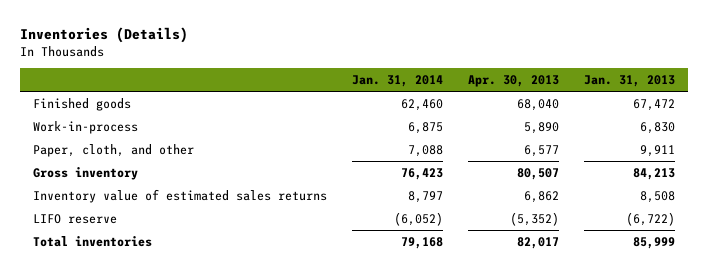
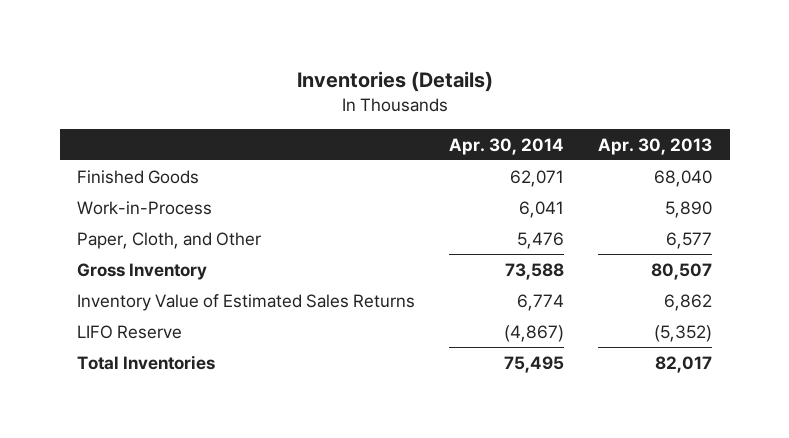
[351,74,443,87] Jan. 31, 2014 -> none
[584,74,676,87] Jan. 31, 2013 -> none
none -> [449,137,565,155] Apr. 30, 2014
[32,97,131,111] Finished goods -> [76,169,199,184] Finished Goods
[32,120,138,134] Work-in-process -> [76,200,212,215] Work-in-Process
[32,143,194,157] Paper, cloth, and other -> [76,231,261,249] Paper, Cloth, and Other
[32,166,138,180] Gross inventory -> [76,262,207,280] Gross Inventory
[32,188,327,203] Inventory value of estimated sales returns -> [76,293,415,311] Inventory Value of Estimated Sales Returns
[32,213,117,224] LIFO reserve -> [76,324,182,339] LIFO Reserve
[32,235,152,247] Total inventories -> [76,354,215,370] Total Inventories

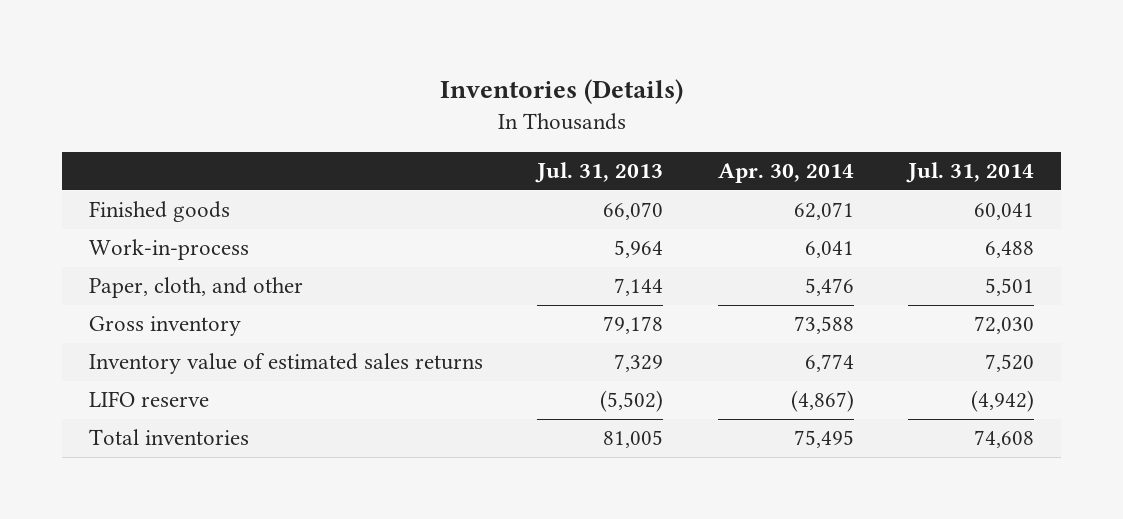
[598,137,713,155] Apr. 30, 2013 -> none
none -> [535,162,664,184] Jul. 31, 2013
none -> [905,162,1034,184] Jul. 31, 2014
[76,169,199,184] Finished Goods -> [89,201,231,223] Finished goods
[76,200,212,215] Work-in-Process -> [89,239,250,261] Work-in-process
[76,231,261,249] Paper, Cloth, and Other -> [89,277,304,299] Paper, cloth, and other
[76,262,207,280] Gross Inventory -> [89,316,242,337] Gross inventory
[76,293,415,311] Inventory Value of Estimated Sales Returns -> [89,353,484,375] Inventory value of estimated sales returns
[76,324,182,339] LIFO Reserve -> [89,391,210,408] LIFO reserve
[76,354,215,370] Total Inventories -> [89,429,250,446] Total inventories

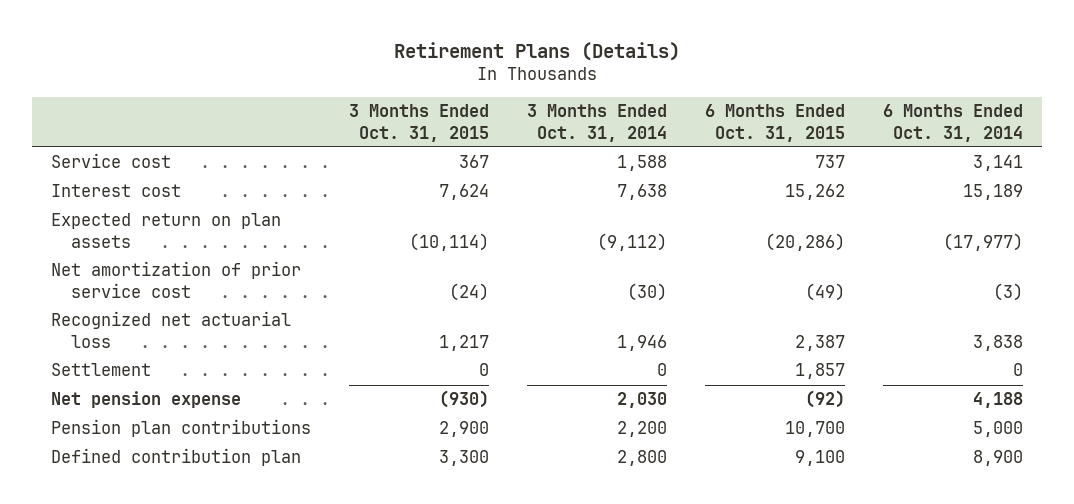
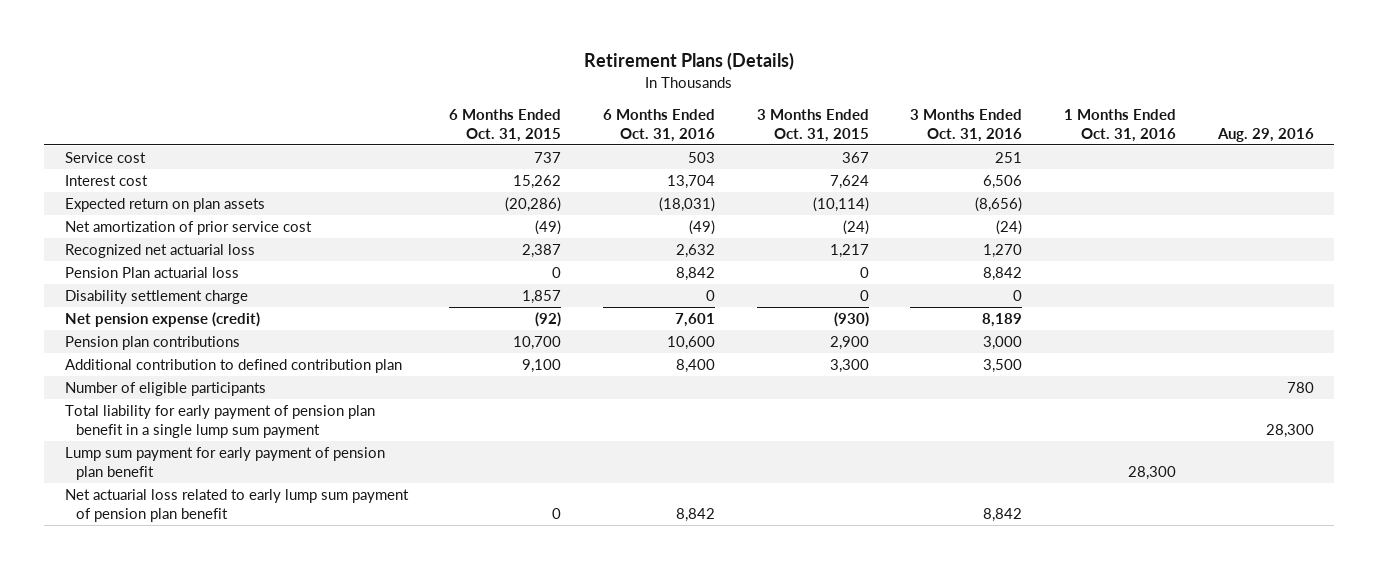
[526,104,667,142] 3 Months Ended Oct. 31, 2014 -> none
[882,104,1023,142] 6 Months Ended Oct. 31, 2014 -> none
none -> [602,109,715,142] 6 Months Ended Oct. 31, 2016
none -> [910,109,1023,142] 3 Months Ended Oct. 31, 2016
none -> [1063,109,1176,142] 1 Months Ended Oct. 31, 2016
none -> [1216,127,1314,142] Aug. 29, 2016
none -> [64,266,239,278] Pension Plan actuarial loss
[50,363,151,377] Settlement -> [64,289,248,304] Disability settlement charge
[50,391,241,409] Net pension expense -> [64,311,260,327] Net pension expense (credit)
[50,448,301,467] Defined contribution plan -> [64,358,402,373] Additional contribution to defined contribution plan
none -> [64,381,266,396] Number of eligible participants
none -> [64,404,375,438] Total liability for early payment of pension plan benefit in a single lump sum payment
none -> [64,446,385,480] Lump sum payment for early payment of pension plan benefit
none -> [64,488,409,522] Net actuarial loss related to early lump sum payment of pension plan benefit

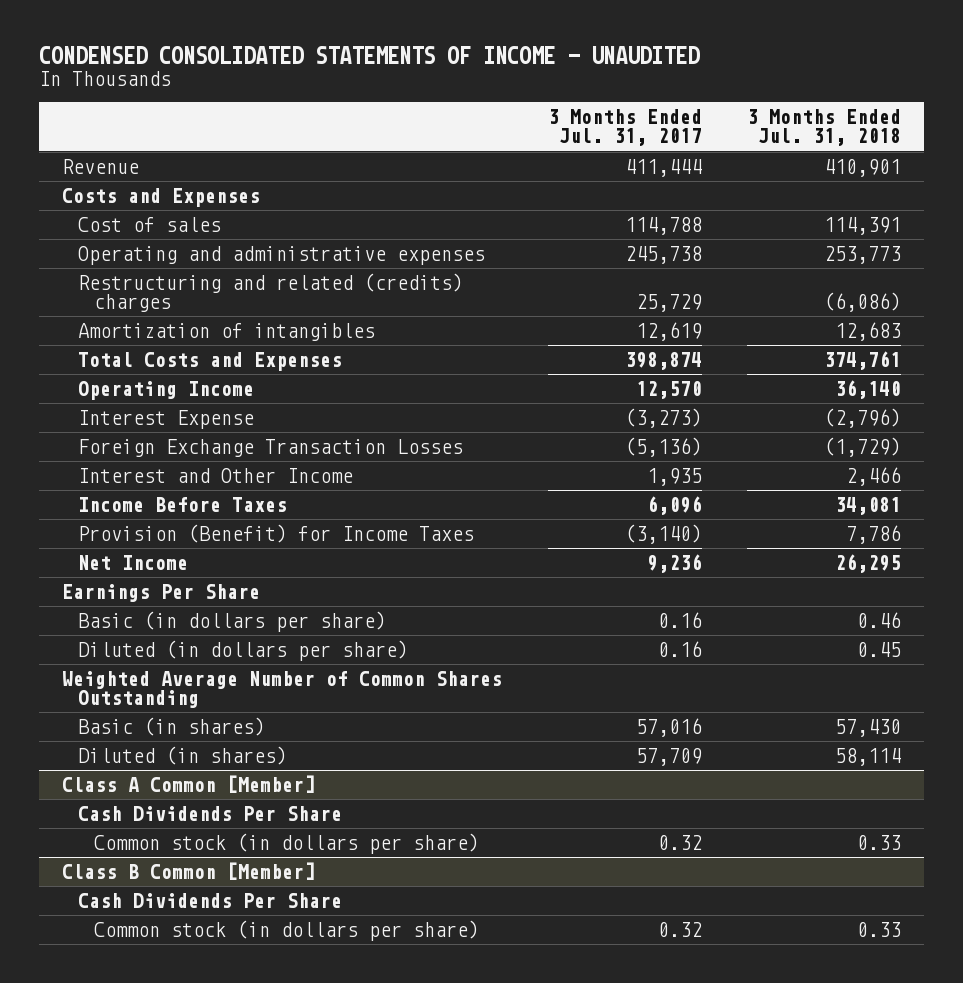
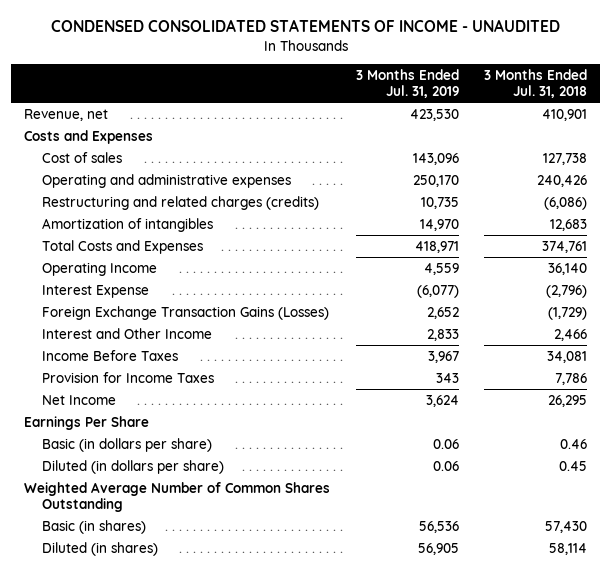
[547,109,702,147] 3 Months Ended Jul. 31, 2017 -> none
none -> [355,68,459,99] 3 Months Ended Jul. 31, 2019
[62,159,140,175] Revenue -> [23,108,108,121] Revenue, net
[823,217,901,236] 114,391 -> [543,152,588,165] 127,738
[823,246,901,265] 253,773 -> [537,174,588,187] 240,426
[77,273,463,312] Restructuring and related (credits) charges -> [41,195,319,210] Restructuring and related charges (credits)
[77,439,463,458] Foreign Exchange Transaction Losses -> [41,305,329,320] Foreign Exchange Transaction Gains (Losses)
[77,524,474,544] Provision (Benefit) for Income Taxes -> [41,371,214,383] Provision for Income Taxes
[62,775,316,794] Class A Common [Member] -> none
[77,806,342,822] Cash Dividends Per Share -> none
[93,833,479,855] Common stock (in dollars per share) -> none
[62,862,316,881] Class B Common [Member] -> none
[77,893,342,909] Cash Dividends Per Share -> none
[93,920,479,942] Common stock (in dollars per share) -> none

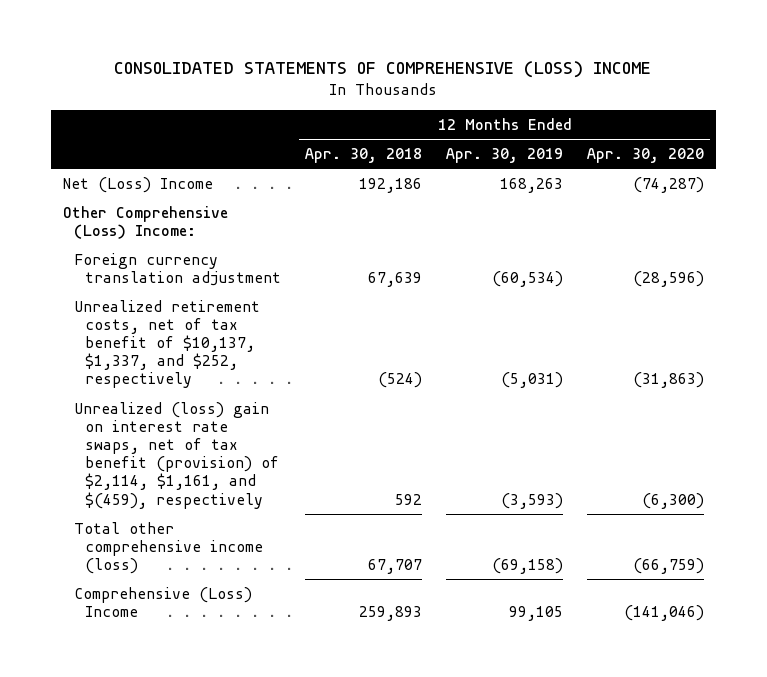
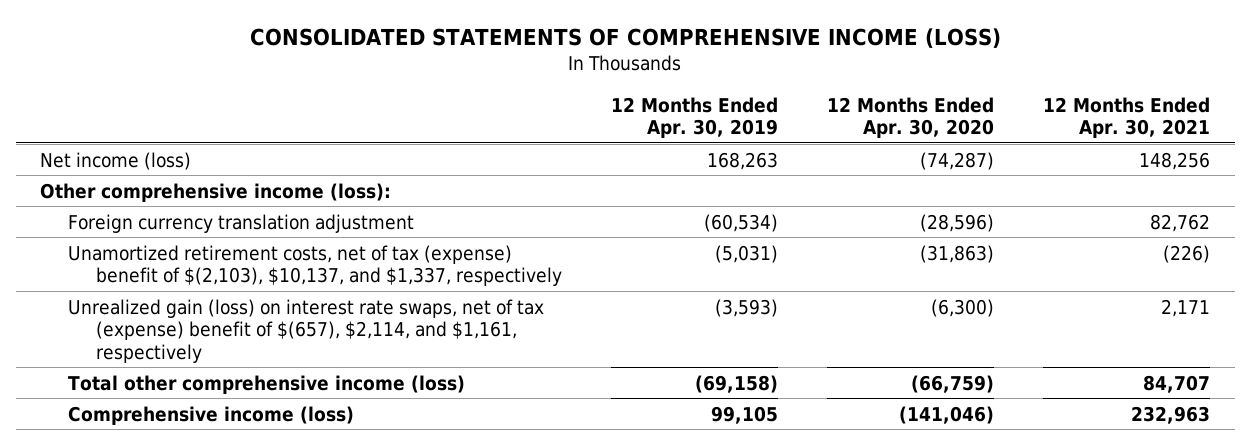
[114,61,652,79] CONSOLIDATED STATEMENTS OF COMPREHENSIVE (LOSS) INCOME -> [250,27,1002,48] CONSOLIDATED STATEMENTS OF COMPREHENSIVE INCOME (LOSS)
[305,148,423,164] Apr. 30, 2018 -> none
none -> [1043,96,1211,139] 12 Months Ended Apr. 30, 2021
[62,176,213,193] Net (Loss) Income -> [40,151,192,170] Net income (loss)
[62,205,228,239] Other Comprehensive (Loss) Income: -> [40,182,392,202] Other comprehensive income (loss):
[73,299,260,389] Unrealized retirement costs, net of tax benefit of $10,137, $1,337, and $252, respectively -> [68,244,563,287] Unamortized retirement costs, net of tax (expense) benefit of $(2,103), $10,137, and $1,337, respectively
[73,401,280,509] Unrealized (loss) gain on interest rate swaps, net of tax benefit (provision) of $2,114, $1,161, and $(459), respectively -> [68,298,545,363] Unrealized gain (loss) on interest rate swaps, net of tax (expense) benefit of $(657), $2,114, and $1,161, respectively
[73,586,252,617] Comprehensive (Loss) Income -> [68,405,355,425] Comprehensive income (loss)

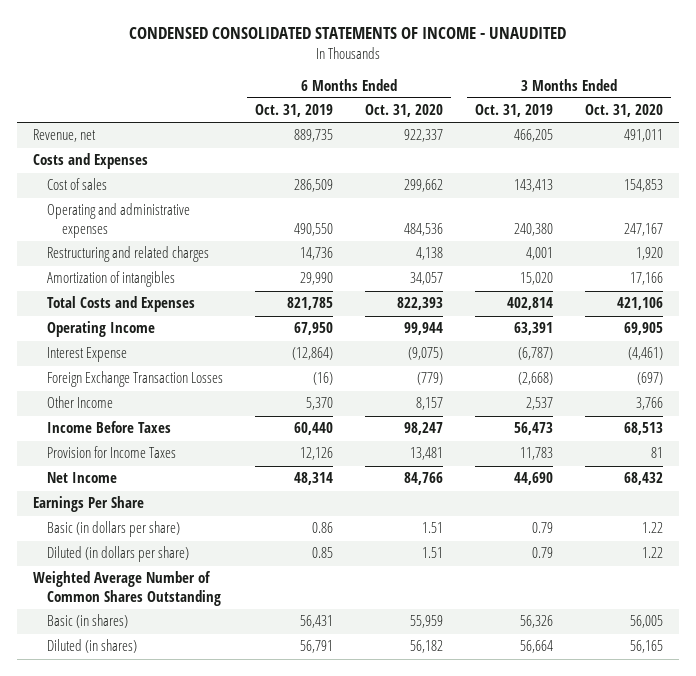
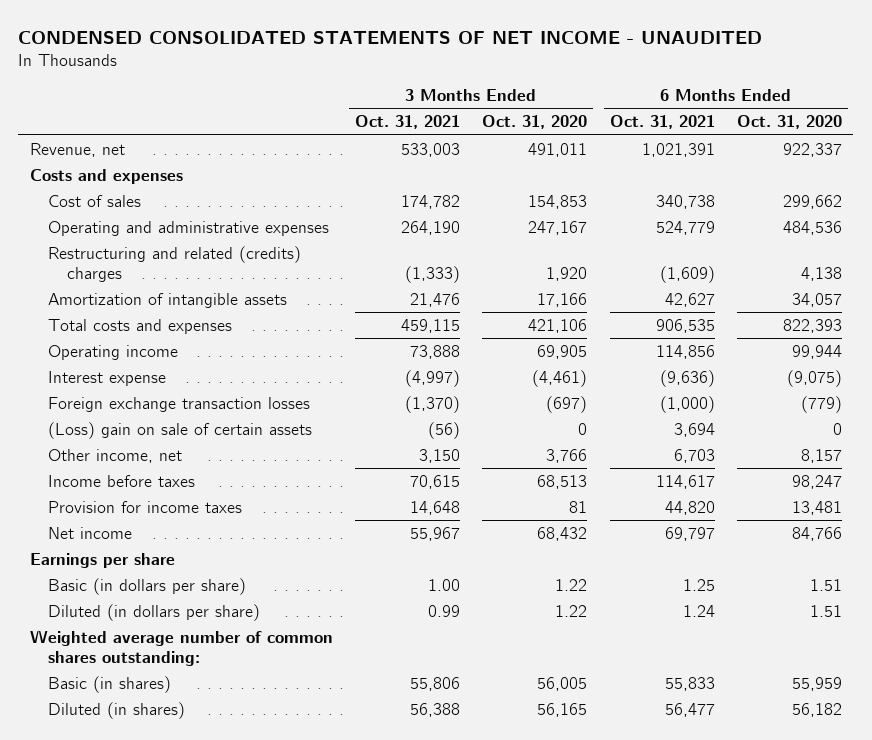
[129,27,567,40] CONDENSED CONSOLIDATED STATEMENTS OF INCOME - UNAUDITED -> [18,30,763,44] CONDENSED CONSOLIDATED STATEMENTS OF NET INCOME - UNAUDITED
[255,104,334,118] Oct. 31, 2019 -> none
[475,104,554,118] Oct. 31, 2019 -> none
none -> [354,115,460,130] Oct. 31, 2021
none -> [609,115,715,130] Oct. 31, 2021
[32,153,148,170] Costs and Expenses -> [29,168,183,184] Costs and expenses
[47,246,210,263] Restructuring and related charges -> [48,245,302,282] Restructuring and related (credits) charges
[47,271,176,288] Amortization of intangibles -> [48,292,288,308] Amortization of intangible assets
[47,296,196,313] Total Costs and Expenses -> [48,318,233,334] Total costs and expenses
[47,321,156,338] Operating Income -> [48,344,179,360] Operating income
[47,347,128,363] Interest Expense -> [48,370,167,386] Interest expense
[47,371,224,388] Foreign Exchange Transaction Losses -> [48,396,311,412] Foreign exchange transaction losses
none -> [48,421,313,439] (Loss) gain on sale of certain assets
[47,396,114,409] Other Income -> [48,448,183,463] Other income, net
[47,421,172,434] Income Before Taxes -> [48,474,196,487] Income before taxes
[47,446,177,459] Provision for Income Taxes -> [48,500,243,513] Provision for income taxes
[47,472,118,484] Net Income -> [48,526,133,539] Net income
[32,496,144,513] Earnings Per Share -> [29,552,175,568] Earnings per share
[32,571,222,607] Weighted Average Number of Common Shares Outstanding -> [29,629,333,666] Weighted average number of common shares outstanding:

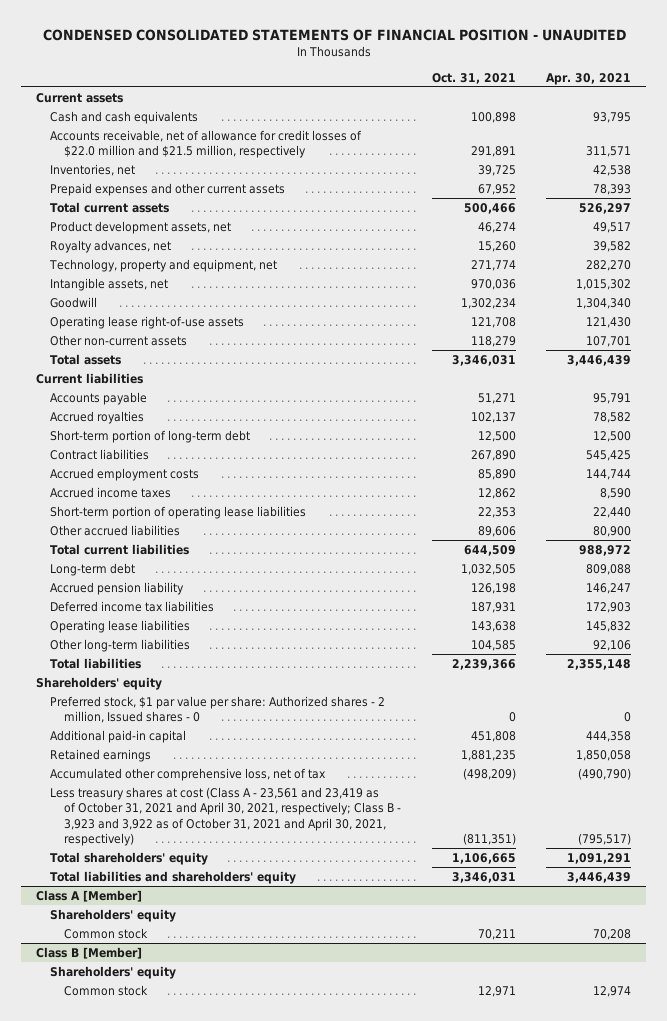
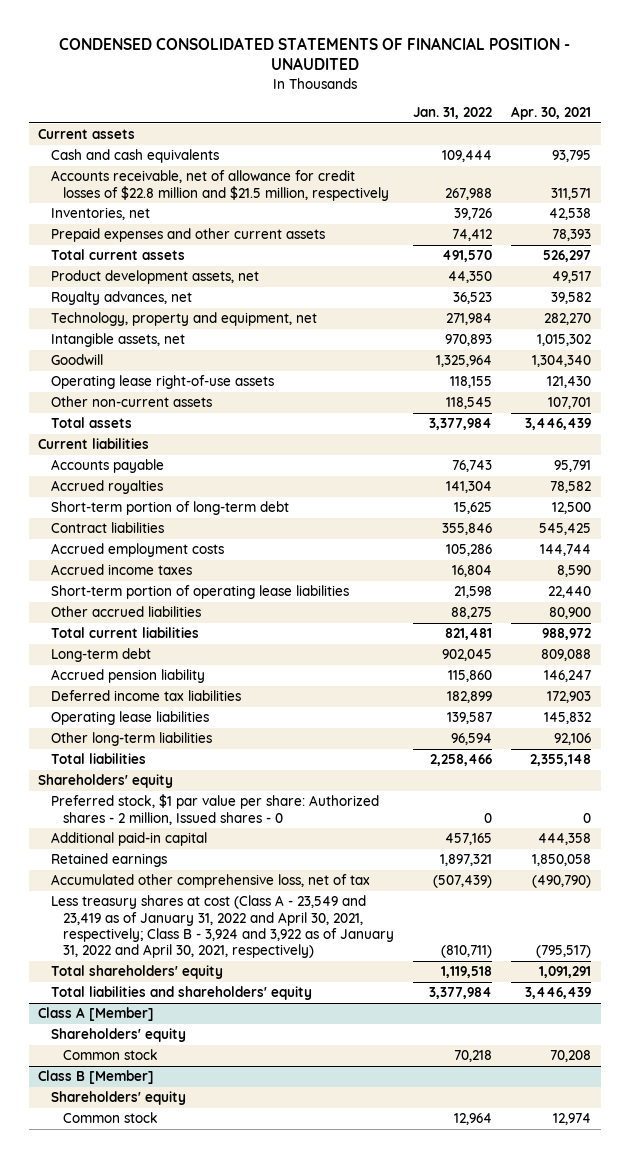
[431,72,516,84] Oct. 31, 2021 -> none
none -> [412,107,492,120] Jan. 31, 2022
[50,129,363,159] Accounts receivable, net of allowance for credit losses of $22.0 million and $21.5 million, respectively -> [50,170,389,201] Accounts receivable, net of allowance for credit losses of $22.8 million and $21.5 million, respectively
[50,786,402,847] Less treasury shares at cost (Class A - 23,561 and 23,419 as of October 31, 2021 and April 30, 2021, respectively; Class B - 3,923 and 3,922 as of October 31, 2021 and April 30, 2021, respectively) -> [50,895,394,959] Less treasury shares at cost (Class A - 23,549 and 23,419 as of January 31, 2022 and April 30, 2021, respectively; Class B - 3,924 and 3,922 as of January 31, 2022 and April 30, 2021, respectively)

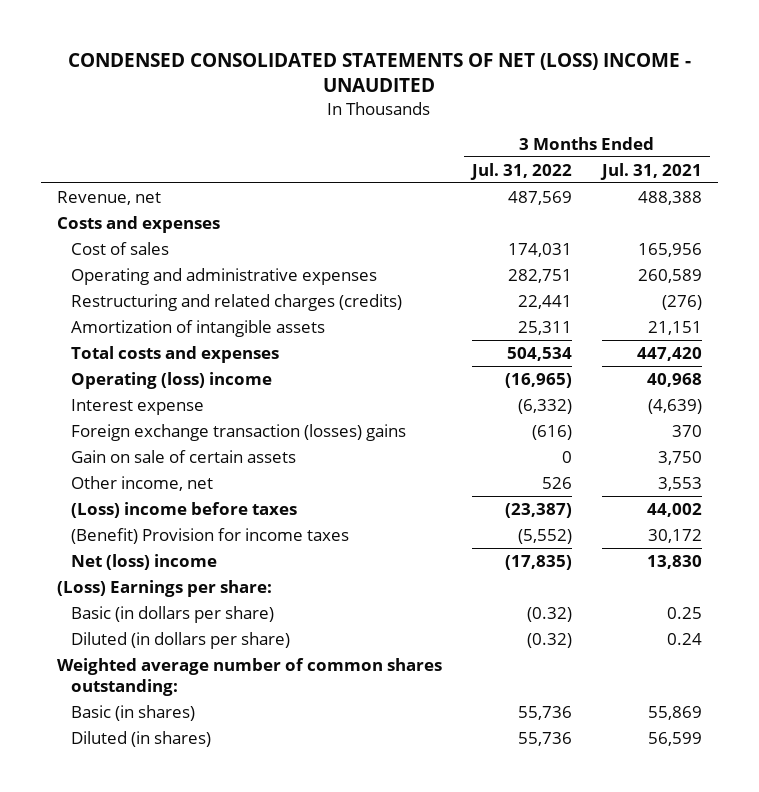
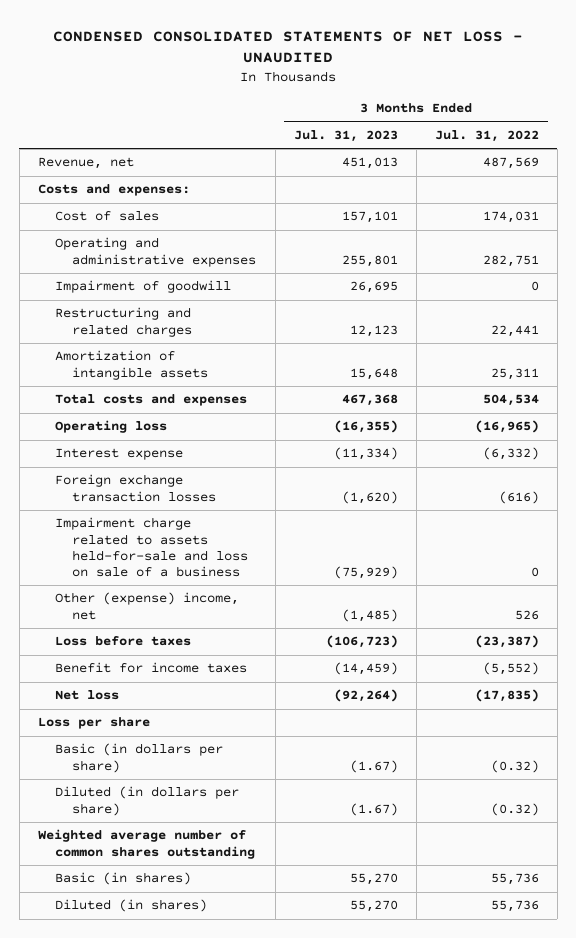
[68,52,692,93] CONDENSED CONSOLIDATED STATEMENTS OF NET (LOSS) INCOME - UNAUDITED -> [53,30,524,64] CONDENSED CONSOLIDATED STATEMENTS OF NET LOSS - UNAUDITED
[600,162,703,180] Jul. 31, 2021 -> none
none -> [293,129,398,142] Jul. 31, 2023
[56,215,220,233] Costs and expenses -> [37,184,190,197] Costs and expenses:
none -> [55,280,232,294] Impairment of goodwill
[70,293,402,311] Restructuring and related charges (credits) -> [55,307,193,337] Restructuring and related charges
[70,371,272,389] Operating (loss) income -> [55,420,168,434] Operating loss
[70,449,296,463] Gain on sale of certain assets -> none
[70,423,406,441] Foreign exchange transaction (losses) gains -> [55,474,217,502] Foreign exchange transaction losses
none -> [55,517,249,578] Impairment charge related to assets held-for-sale and loss on sale of a business
[70,475,213,491] Other income, net -> [55,592,240,620] Other (expense) income, net
[70,501,297,518] (Loss) income before taxes -> [55,636,192,647] Loss before taxes
[70,527,349,544] (Benefit) Provision for income taxes -> [55,662,248,674] Benefit for income taxes
[70,553,217,570] Net (loss) income -> [55,690,120,701] Net loss
[56,579,272,597] (Loss) Earnings per share: -> [37,717,150,730] Loss per share
[56,657,442,696] Weighted average number of common shares outstanding: -> [37,829,256,859] Weighted average number of common shares outstanding

